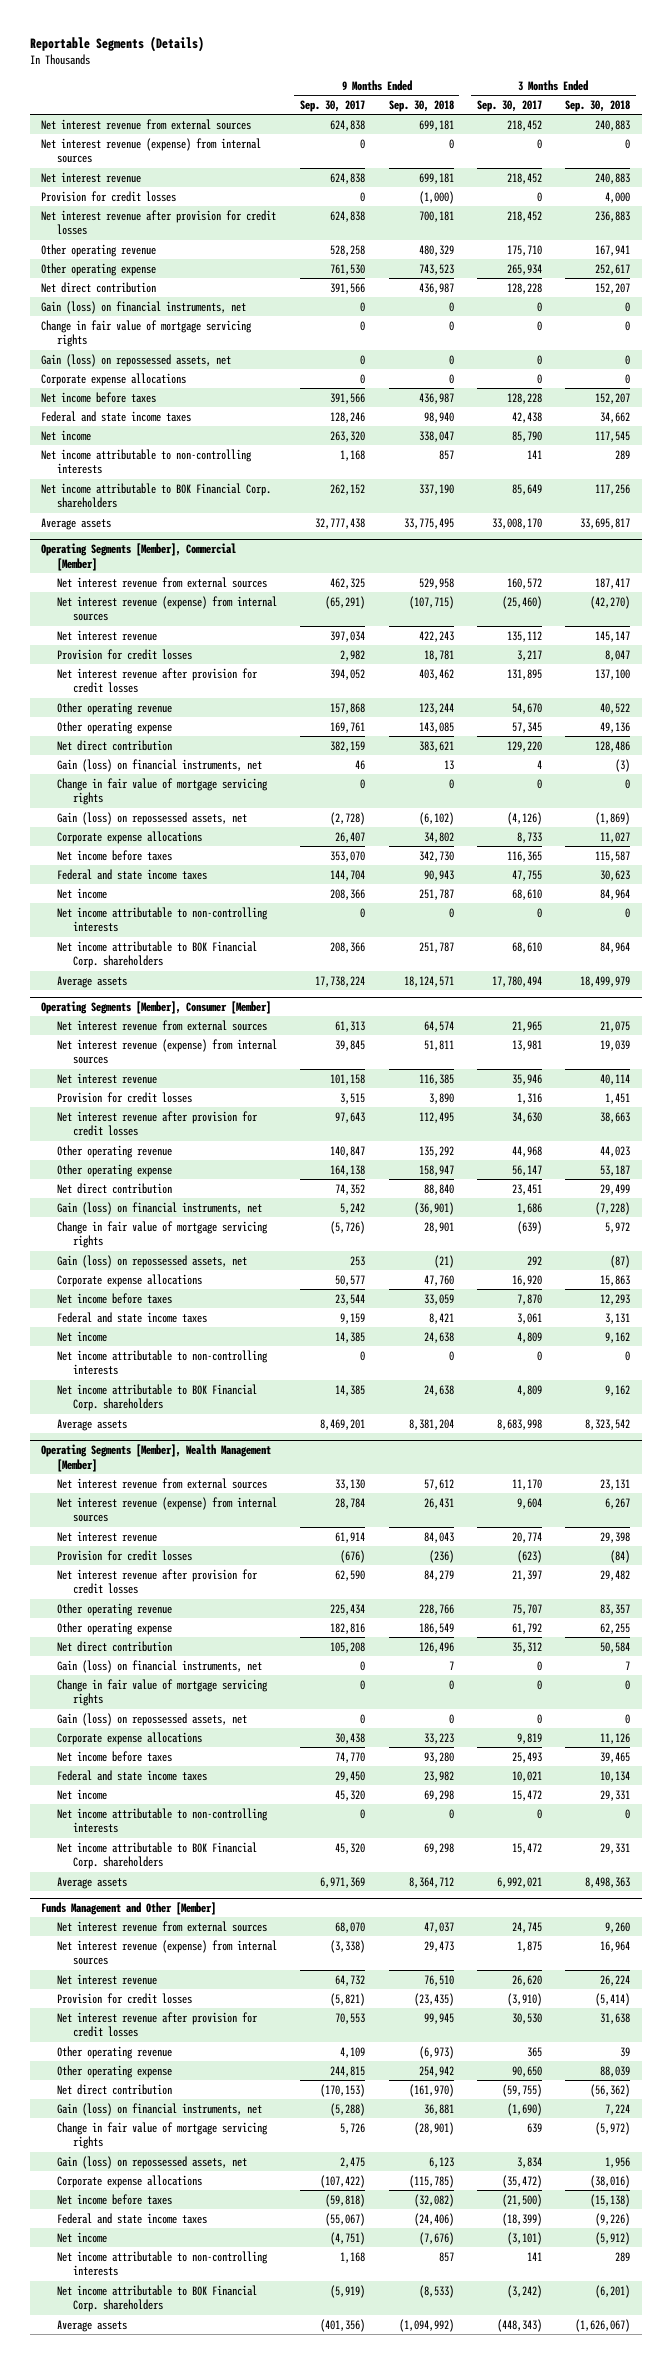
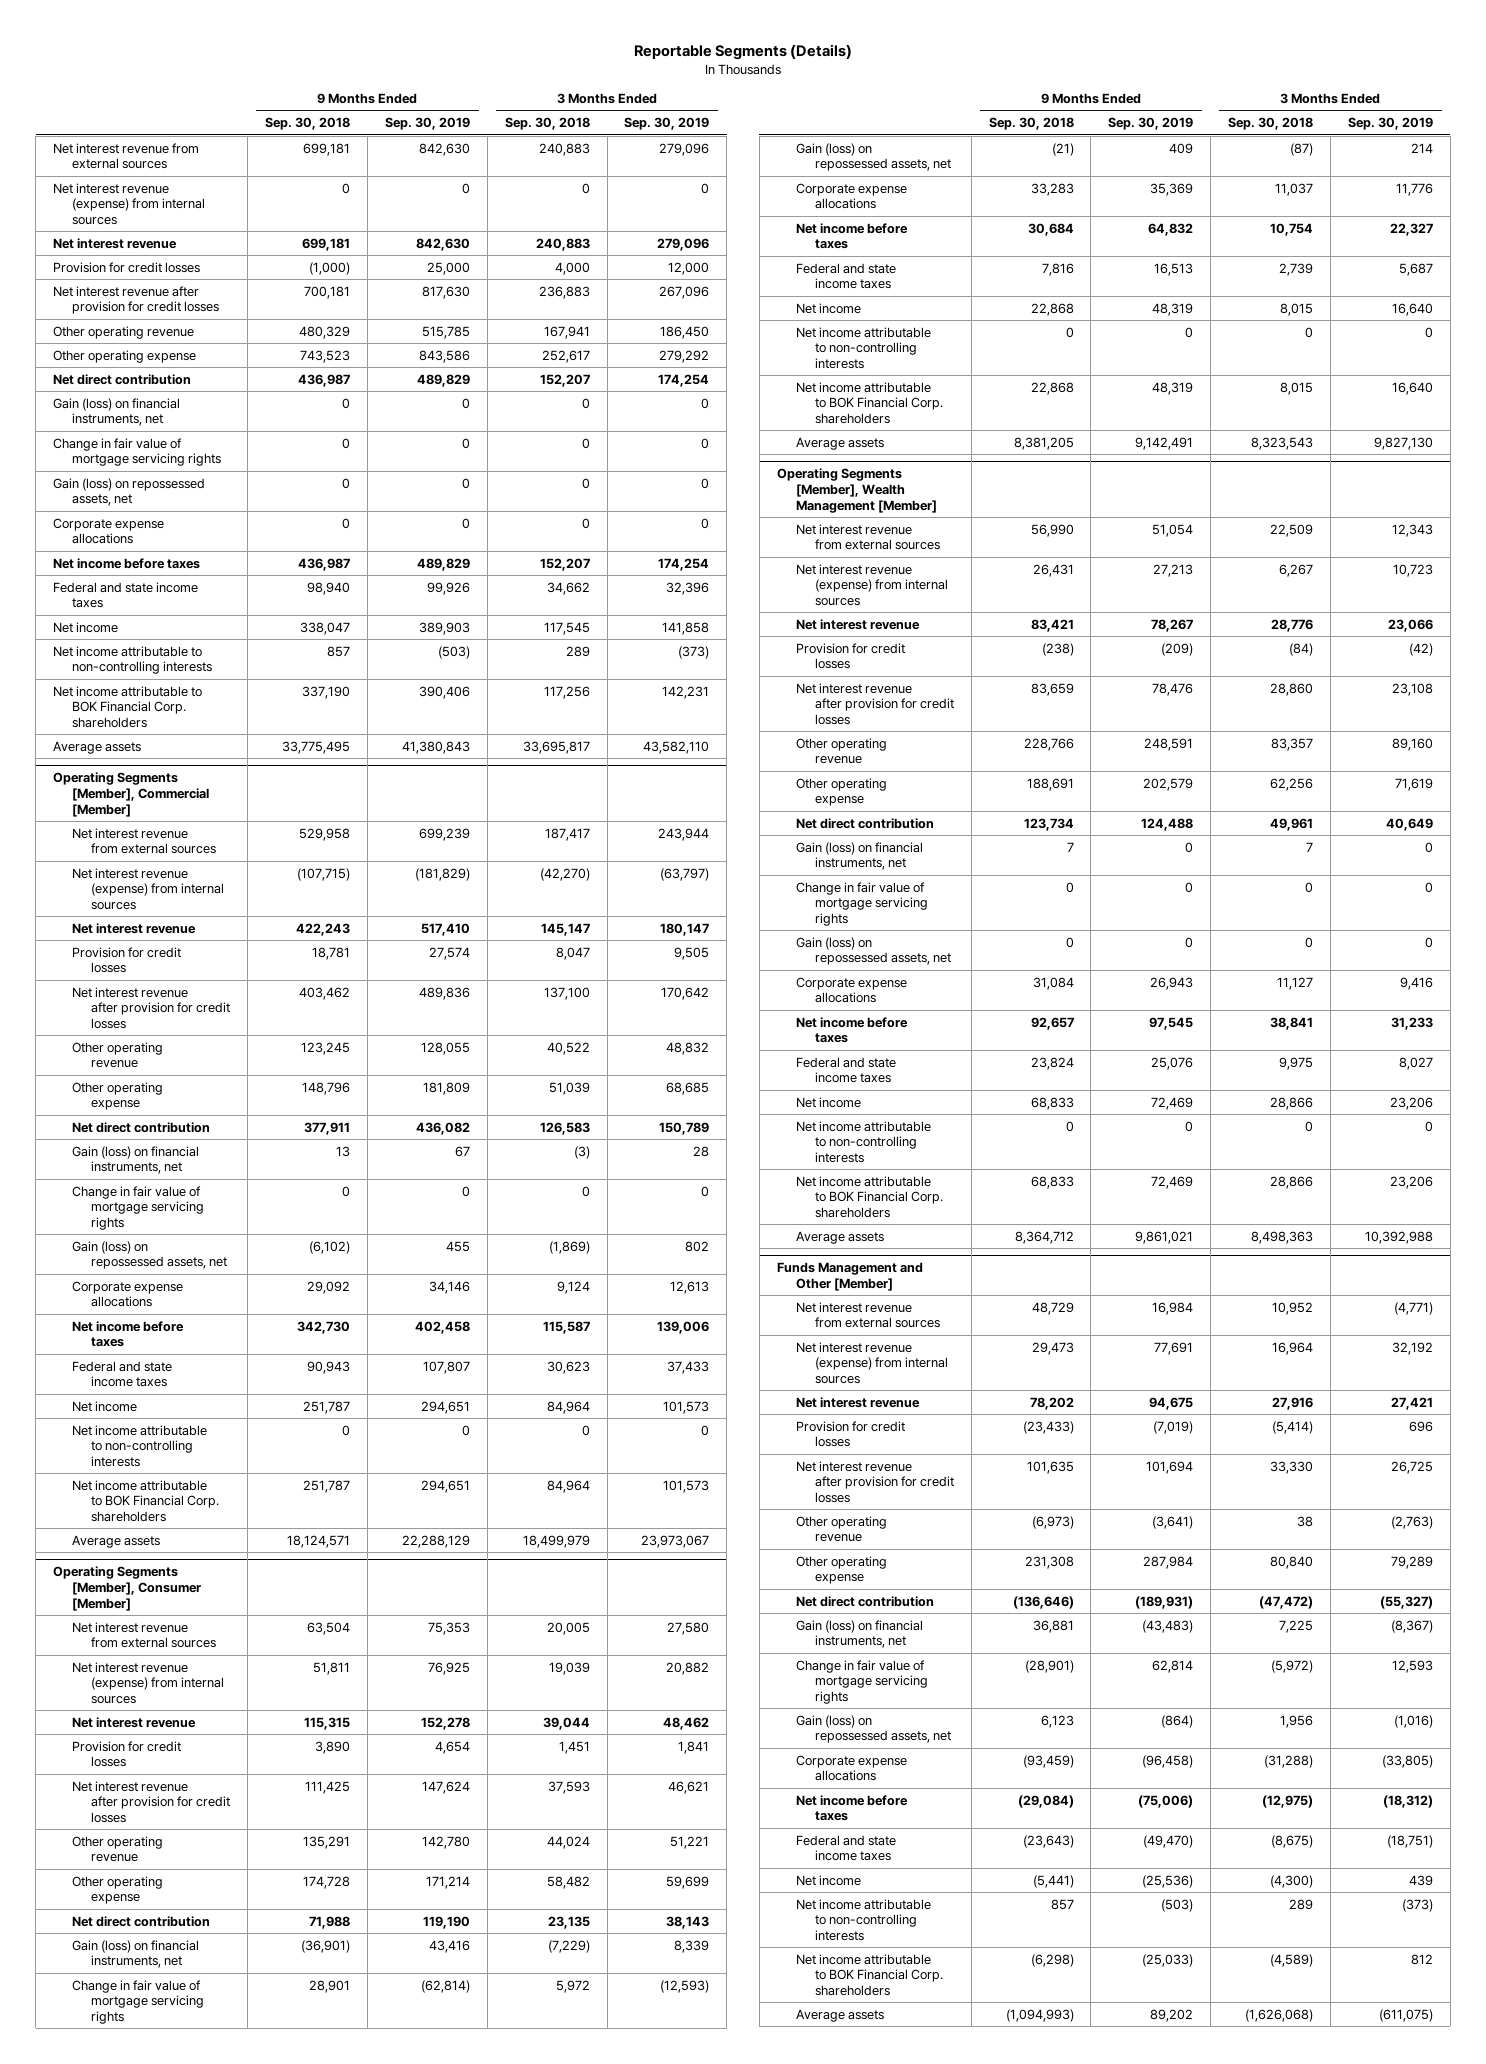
[300,100,366,113] Sep. 30, 2017 -> none
[476,100,542,113] Sep. 30, 2017 -> none
none -> [384,117,470,131] Sep. 30, 2019
none -> [624,117,710,131] Sep. 30, 2019
[418,702,454,714] 123,244 -> [301,1041,351,1055] 123,245
[418,721,454,733] 143,085 -> [302,1081,351,1095] 148,796
[600,721,631,733] 49,136 -> [548,1081,590,1095] 51,039
[418,740,454,752] 383,621 -> [304,1121,351,1135] 377,911
[595,740,631,752] 128,486 -> [539,1121,590,1135] 126,583
[423,831,454,843] 34,802 -> [307,1280,351,1294] 29,092
[600,831,631,843] 11,027 -> [556,1280,590,1294] 9,124
[423,1020,454,1032] 64,574 -> [307,1621,351,1635] 63,504
[600,1020,631,1032] 21,075 -> [546,1621,590,1635] 20,005
[418,1073,454,1085] 116,385 -> [304,1716,351,1730] 115,315
[600,1073,631,1085] 40,114 -> [542,1716,590,1730] 39,044
[418,1111,454,1123] 112,495 -> [305,1780,351,1794] 111,425
[600,1111,631,1123] 38,663 -> [547,1780,590,1794] 37,593
[418,1145,454,1157] 135,292 -> [303,1835,351,1849] 135,291
[600,1145,631,1157] 44,023 -> [546,1835,590,1849] 44,024
[418,1164,454,1176] 158,947 -> [303,1875,351,1889] 174,728
[600,1164,631,1176] 53,187 -> [546,1875,590,1889] 58,482
[423,1183,454,1195] 88,840 -> [309,1915,351,1929] 71,988
[600,1183,631,1195] 29,499 -> [547,1915,590,1929] 23,135
[595,1201,631,1215] (7,228) -> [547,1939,590,1953] (7,229)
[423,1274,454,1286] 47,760 -> [1030,182,1074,196] 33,283
[600,1274,631,1286] 15,863 -> [1275,182,1314,196] 11,037
[423,1293,454,1305] 33,059 -> [1027,222,1074,236] 30,684
[600,1293,631,1305] 12,293 -> [1270,222,1314,236] 10,754
[428,1312,454,1324] 8,421 -> [1041,262,1074,276] 7,816
[605,1312,631,1324] 3,131 -> [1279,262,1314,276] 2,739
[423,1331,454,1343] 24,638 -> [1030,302,1074,316] 22,868
[605,1331,631,1343] 9,162 -> [1280,302,1314,316] 8,015
[423,1384,454,1396] 24,638 -> [1030,381,1074,395] 22,868
[605,1384,631,1396] 9,162 -> [1280,381,1314,395] 8,015
[408,1418,454,1430] 8,381,204 -> [1013,436,1074,450] 8,381,205
[585,1418,631,1430] 8,323,542 -> [1251,436,1314,450] 8,323,543
[423,1478,454,1490] 57,612 -> [1030,523,1074,537] 56,990
[600,1478,631,1490] 23,131 -> [1270,523,1314,537] 22,509
[423,1531,454,1543] 84,043 -> [1030,618,1074,632] 83,421
[600,1531,631,1543] 29,398 -> [1271,618,1314,632] 28,776
[428,1549,454,1563] (236) -> [1041,642,1074,656] (238)
[423,1569,454,1581] 84,279 -> [1030,682,1074,696] 83,659
[600,1569,631,1581] 29,482 -> [1270,682,1314,696] 28,860
[418,1622,454,1634] 186,549 -> [1026,777,1074,791] 188,691
[600,1622,631,1634] 62,255 -> [1270,777,1314,791] 62,256
[418,1641,454,1653] 126,496 -> [1023,817,1074,831] 123,734
[600,1641,631,1653] 50,584 -> [1270,817,1314,831] 49,961
[423,1732,454,1744] 33,223 -> [1032,976,1074,990] 31,084
[600,1732,631,1744] 11,126 -> [1277,976,1314,990] 11,127
[423,1751,454,1763] 93,280 -> [1030,1016,1074,1030] 92,657
[600,1751,631,1763] 39,465 -> [1270,1016,1314,1030] 38,841
[423,1770,454,1782] 23,982 -> [1030,1056,1074,1070] 23,824
[600,1770,631,1782] 10,134 -> [1279,1056,1314,1070] 9,975
[423,1789,454,1801] 69,298 -> [1030,1096,1074,1110] 68,833
[600,1789,631,1801] 29,331 -> [1270,1096,1314,1110] 28,866
[423,1842,454,1854] 69,298 -> [1030,1175,1074,1189] 68,833
[600,1842,631,1854] 29,331 -> [1270,1175,1314,1189] 28,866
[423,1921,454,1933] 47,037 -> [1031,1301,1074,1315] 48,729
[605,1921,631,1933] 9,260 -> [1272,1301,1314,1315] 10,952
[423,1974,454,1986] 76,510 -> [1029,1396,1074,1410] 78,202
[600,1974,631,1986] 26,224 -> [1272,1396,1314,1410] 27,916
[413,1992,454,2006] (23,435) -> [1022,1420,1074,1434] (23,433)
[423,2012,454,2024] 99,945 -> [1026,1460,1074,1474] 101,635
[600,2012,631,2024] 31,638 -> [1270,1460,1314,1474] 33,330
[620,2046,631,2057] 39 -> [1297,1515,1314,1527] 38
[418,2065,454,2077] 254,942 -> [1024,1555,1074,1569] 231,308
[600,2065,631,2077] 88,039 -> [1270,1555,1314,1569] 80,840
[408,2083,454,2097] (161,970) -> [1012,1595,1074,1609] (136,646)
[590,2083,631,2097] (56,362) -> [1259,1595,1314,1609] (47,472)
[605,2103,631,2115] 7,224 -> [1279,1619,1314,1633] 7,225
[408,2174,454,2188] (115,785) -> [1022,1754,1074,1768] (93,459)
[590,2174,631,2188] (38,016) -> [1264,1754,1314,1768] (31,288)
[413,2193,454,2207] (32,082) -> [1017,1794,1074,1808] (29,084)
[590,2193,631,2207] (15,138) -> [1262,1794,1314,1808] (12,975)
[413,2212,454,2226] (24,406) -> [1022,1834,1074,1848] (23,643)
[595,2212,631,2226] (9,226) -> [1271,1834,1314,1848] (8,675)
[418,2231,454,2245] (7,676) -> [1032,1874,1074,1888] (5,441)
[595,2231,631,2245] (5,912) -> [1270,1874,1314,1888] (4,300)
[418,2284,454,2298] (8,533) -> [1030,1953,1074,1967] (6,298)
[595,2284,631,2298] (6,201) -> [1270,1953,1314,1967] (4,589)
[398,2318,454,2332] (1,094,992) -> [1005,2008,1074,2022] (1,094,993)
[575,2318,631,2332] (1,626,067) -> [1245,2008,1314,2022] (1,626,068)

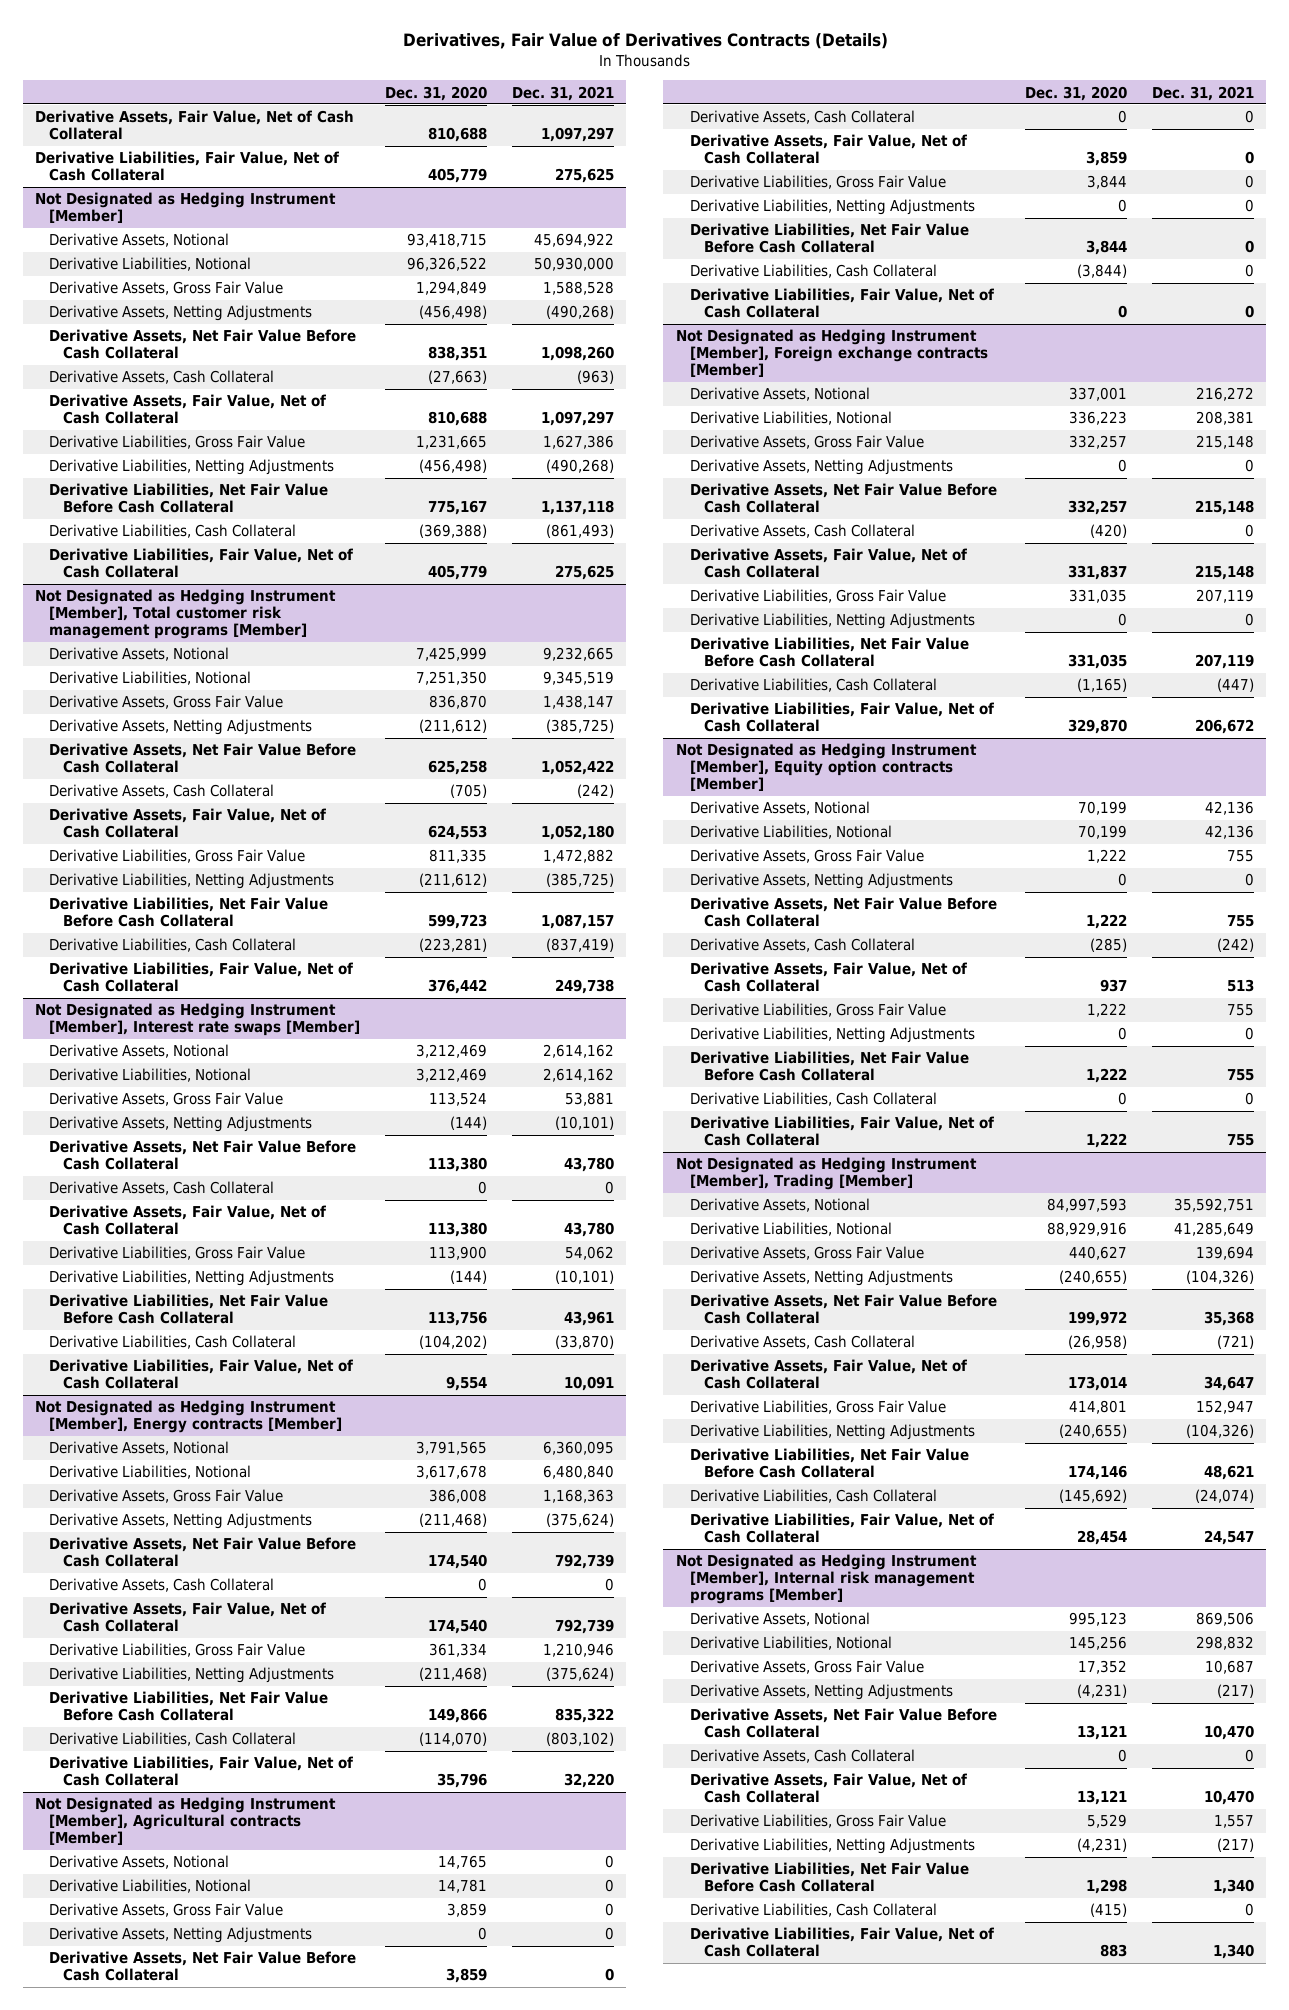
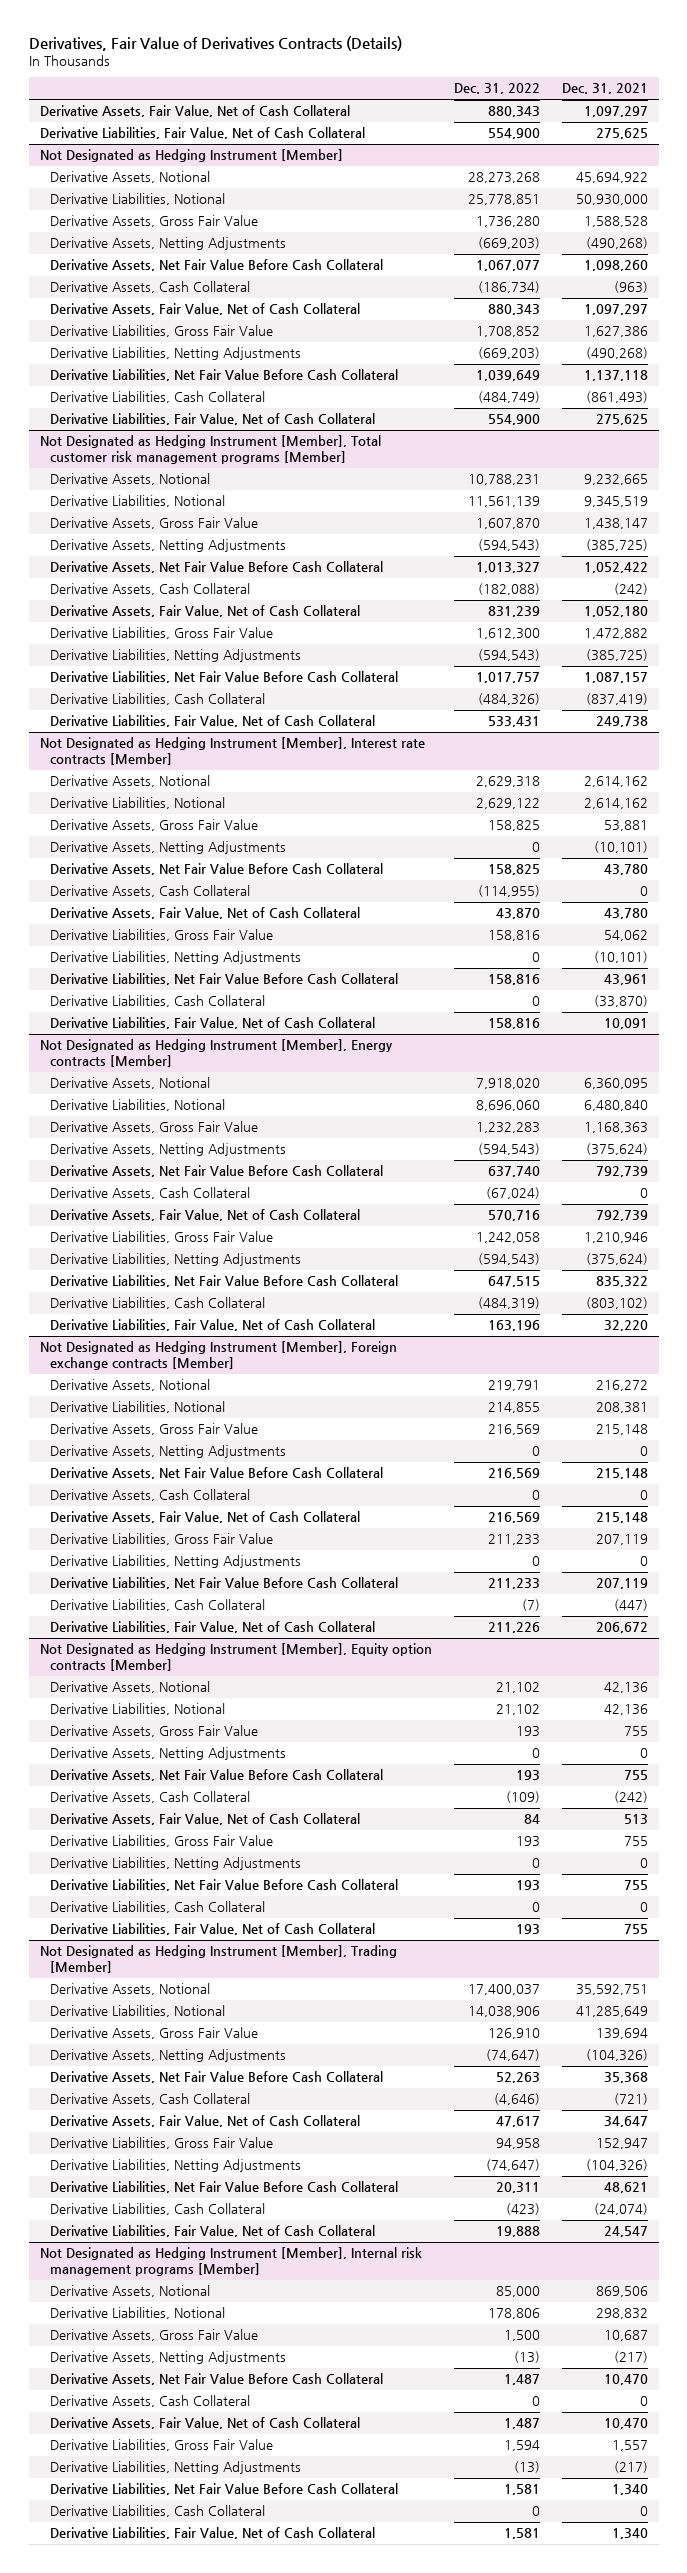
[385,85,488,101] Dec. 31, 2020 -> none
none -> [453,83,540,95] Dec. 31, 2022
[35,1003,361,1037] Not Designated as Hedging Instrument [Member], Interest rate swaps [Member] -> [39,737,425,766] Not Designated as Hedging Instrument [Member], Interest rate contracts [Member]
[35,1797,337,1846] Not Designated as Hedging Instrument [Member], Agricultural contracts [Member] -> none
[49,1855,230,1870] Derivative Assets, Notional -> none
[49,1879,252,1894] Derivative Liabilities, Notional -> none
[49,1903,284,1918] Derivative Assets, Gross Fair Value -> none
[49,1927,313,1944] Derivative Assets, Netting Adjustments -> none
[49,1951,357,1982] Derivative Assets, Net Fair Value Before Cash Collateral -> none
[689,110,915,125] Derivative Assets, Cash Collateral -> none
[689,134,967,165] Derivative Assets, Fair Value, Net of Cash Collateral -> none
[689,175,946,190] Derivative Liabilities, Gross Fair Value -> none
[689,199,975,216] Derivative Liabilities, Netting Adjustments -> none
[689,223,969,254] Derivative Liabilities, Net Fair Value Before Cash Collateral -> none
[689,264,937,279] Derivative Liabilities, Cash Collateral -> none
[689,288,994,319] Derivative Liabilities, Fair Value, Net of Cash Collateral -> none

